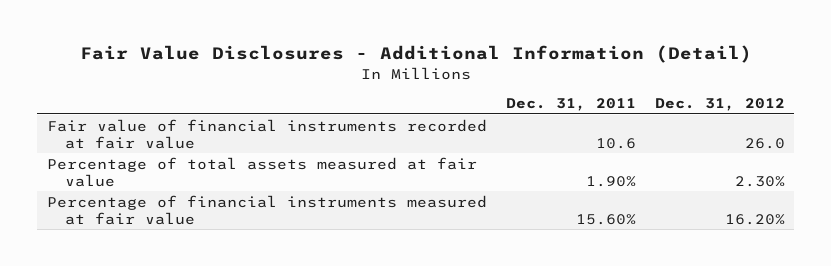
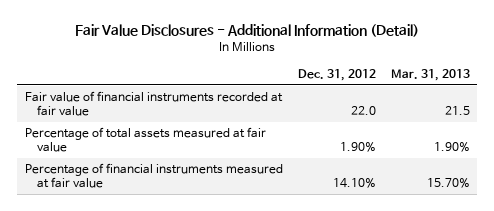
[505,98,636,112] Dec. 31, 2011 -> none
none -> [390,69,470,82] Mar. 31, 2013
[744,137,785,149] 26.0 -> [350,106,376,116] 22.0
[734,175,785,187] 2.30% -> [339,142,376,153] 1.90%
[724,213,785,225] 16.20% -> [332,178,376,189] 14.10%

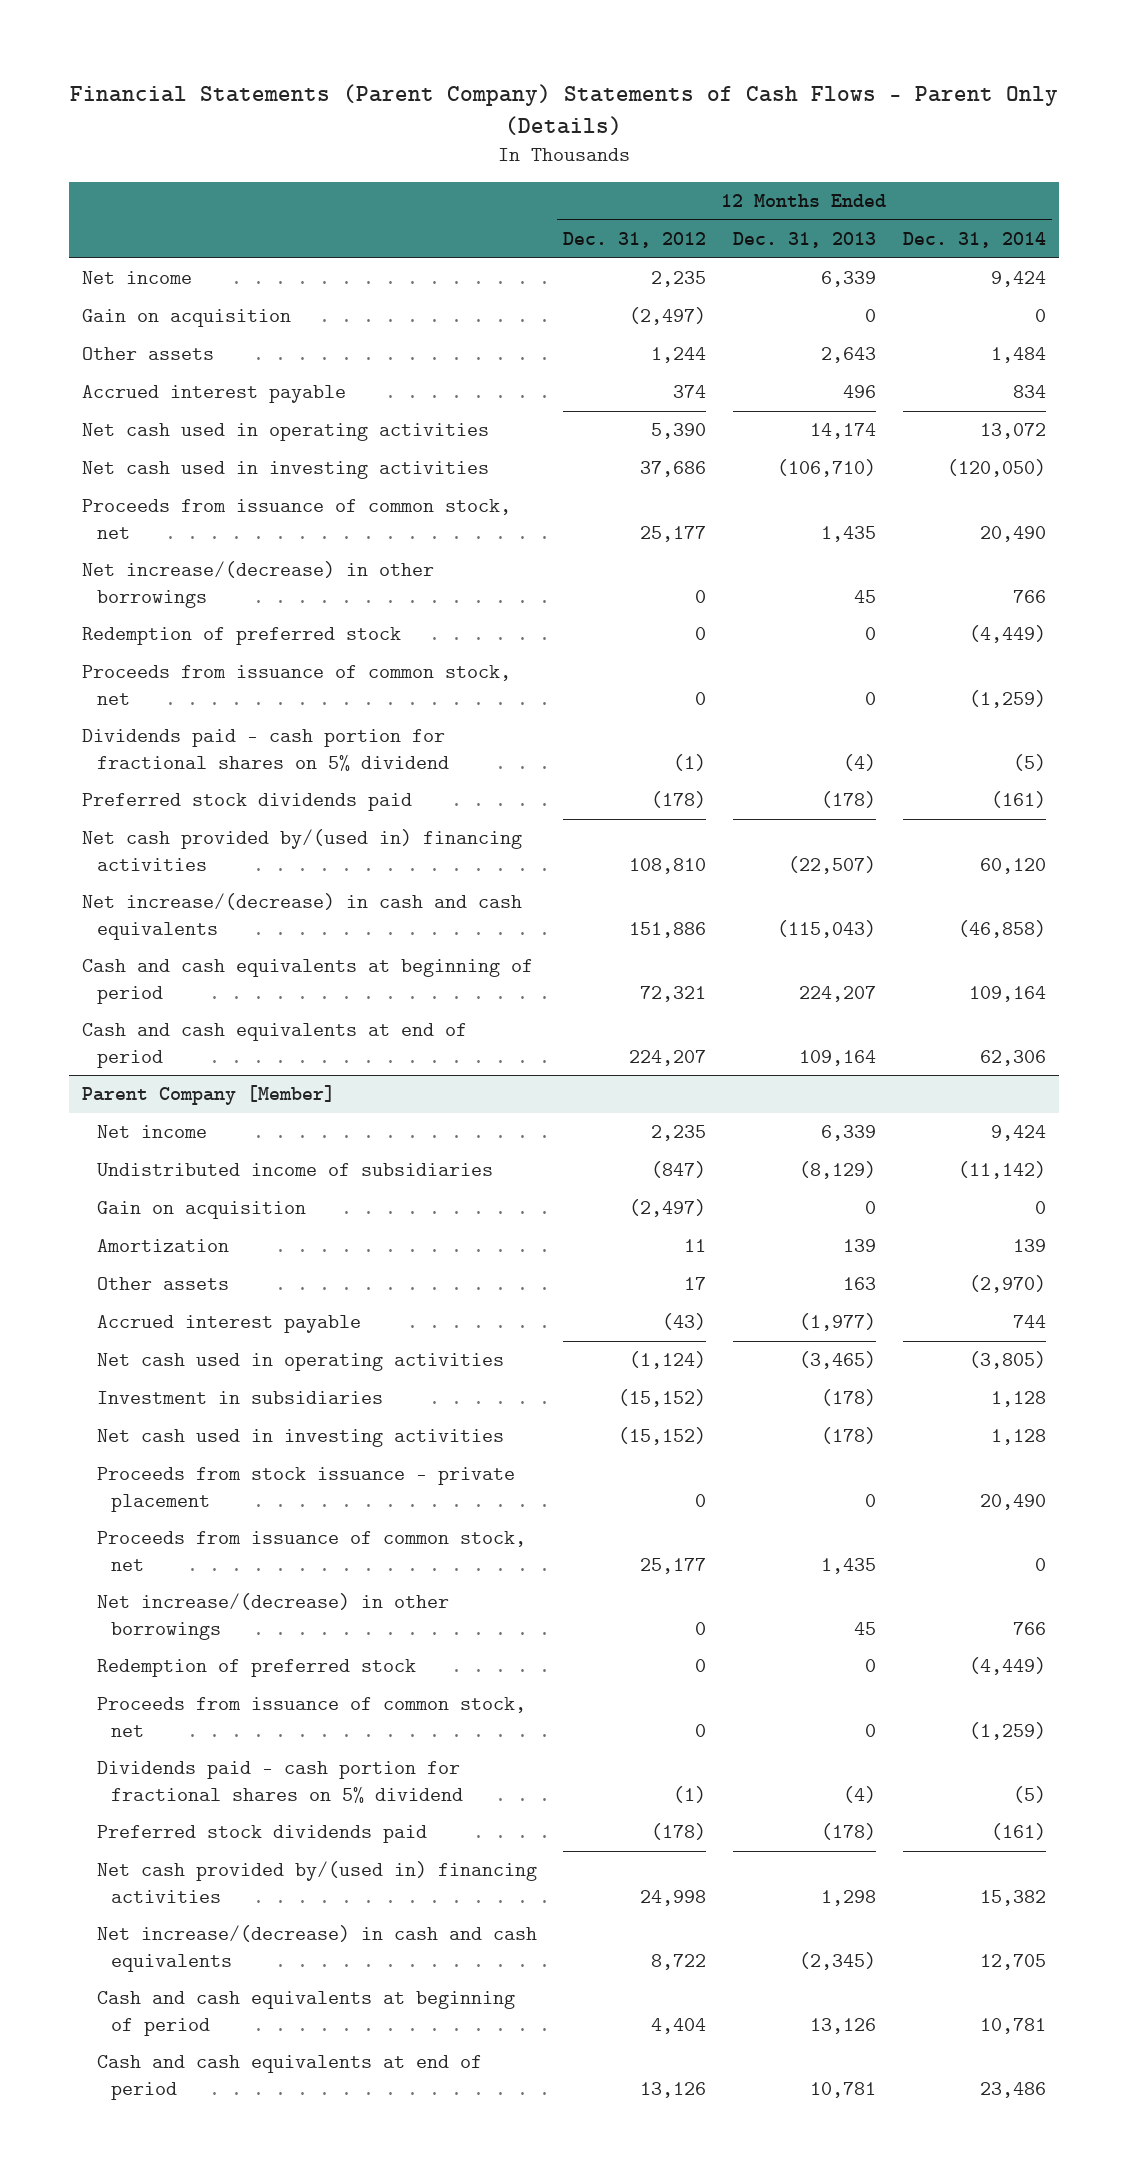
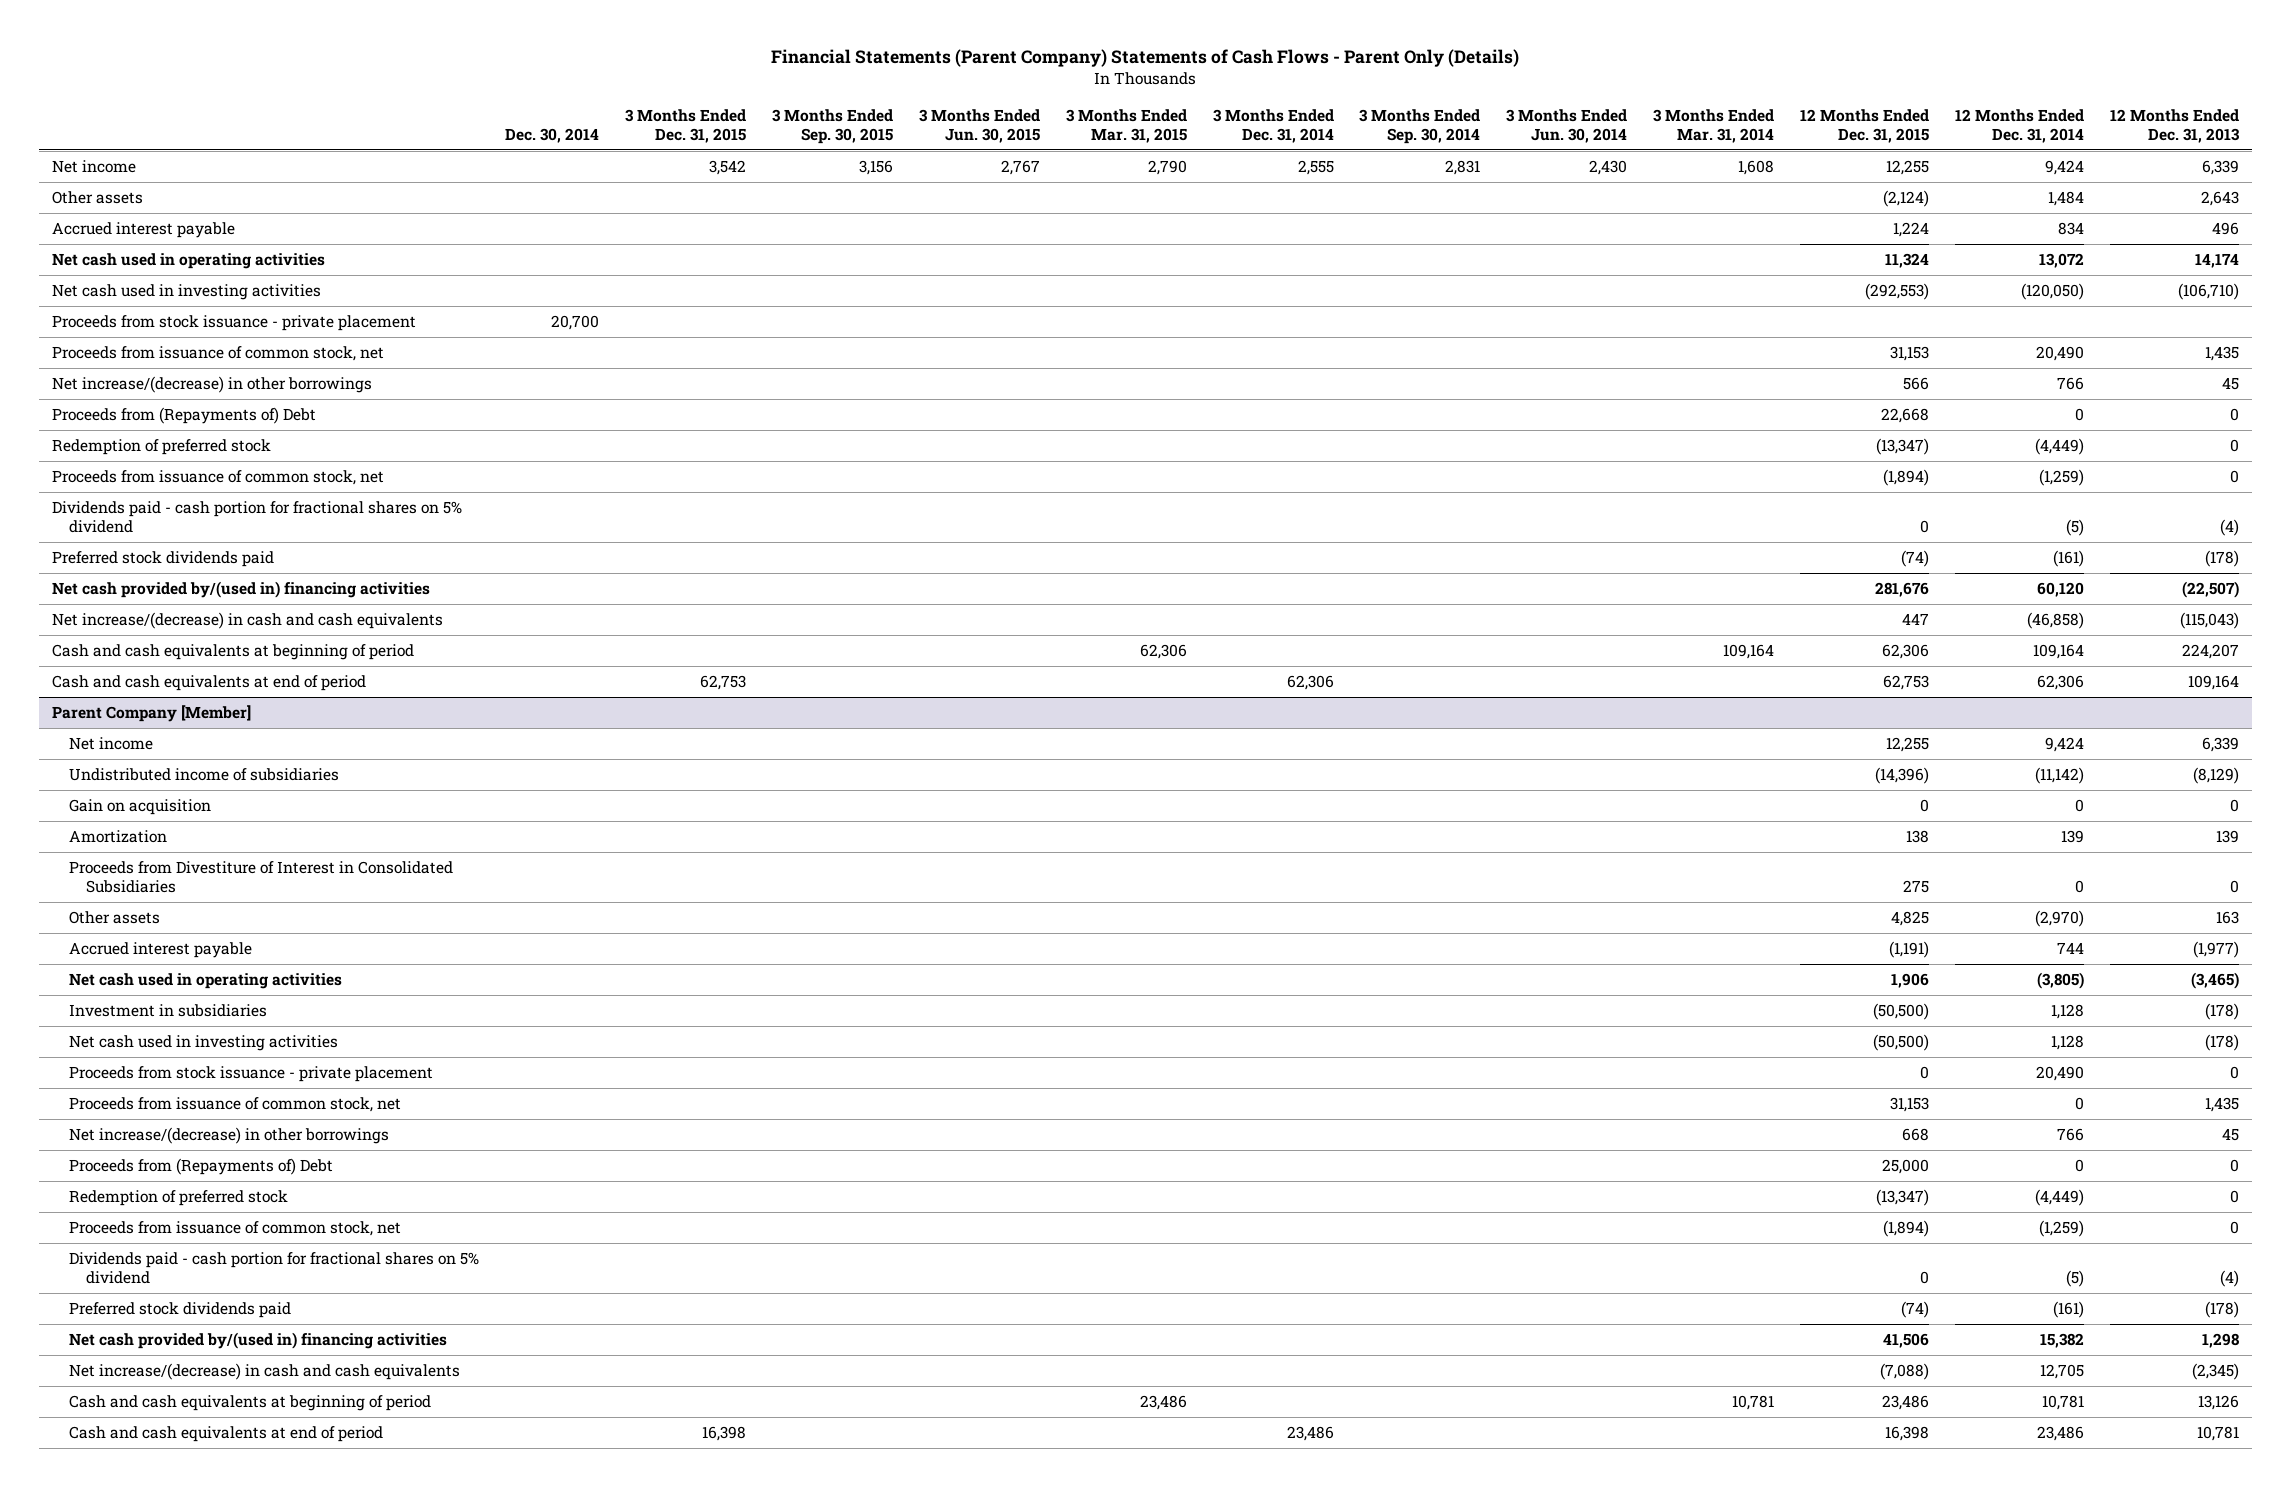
[563,231,707,248] Dec. 31, 2012 -> none
none -> [505,127,600,143] Dec. 30, 2014
none -> [625,108,747,143] 3 Months Ended Dec. 31, 2015
none -> [771,108,893,144] 3 Months Ended Sep. 30, 2015
none -> [918,108,1040,143] 3 Months Ended Jun. 30, 2015
none -> [1065,108,1187,143] 3 Months Ended Mar. 31, 2015
none -> [1212,108,1334,143] 3 Months Ended Dec. 31, 2014
none -> [1359,108,1481,144] 3 Months Ended Sep. 30, 2014
none -> [1506,108,1628,143] 3 Months Ended Jun. 30, 2014
none -> [1653,108,1775,143] 3 Months Ended Mar. 31, 2014
none -> [1800,108,1930,143] 12 Months Ended Dec. 31, 2015
[82,309,292,328] Gain on acquisition -> none
none -> [52,315,417,332] Proceeds from stock issuance - private placement
none -> [52,407,317,425] Proceeds from (Repayments of) Debt
none -> [69,861,454,894] Proceeds from Divestiture of Interest in Consolidated Subsidiaries
none -> [69,1158,334,1176] Proceeds from (Repayments of) Debt

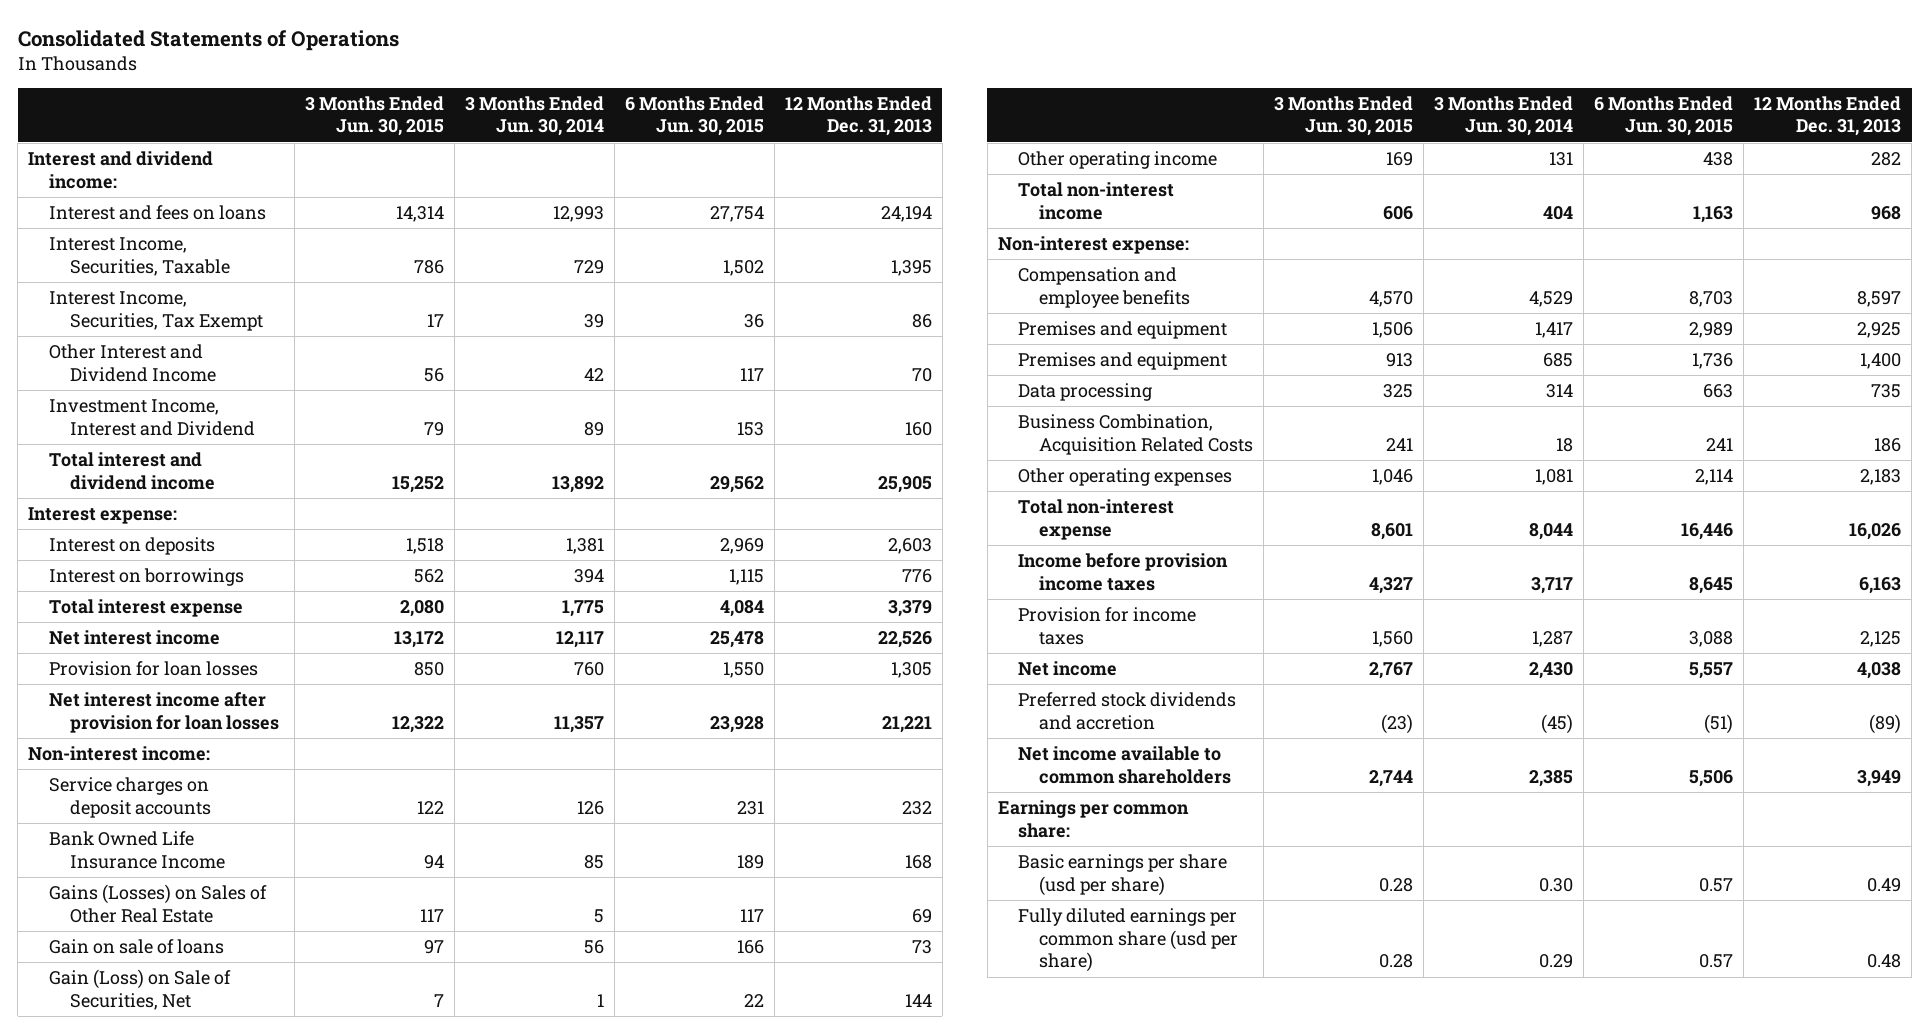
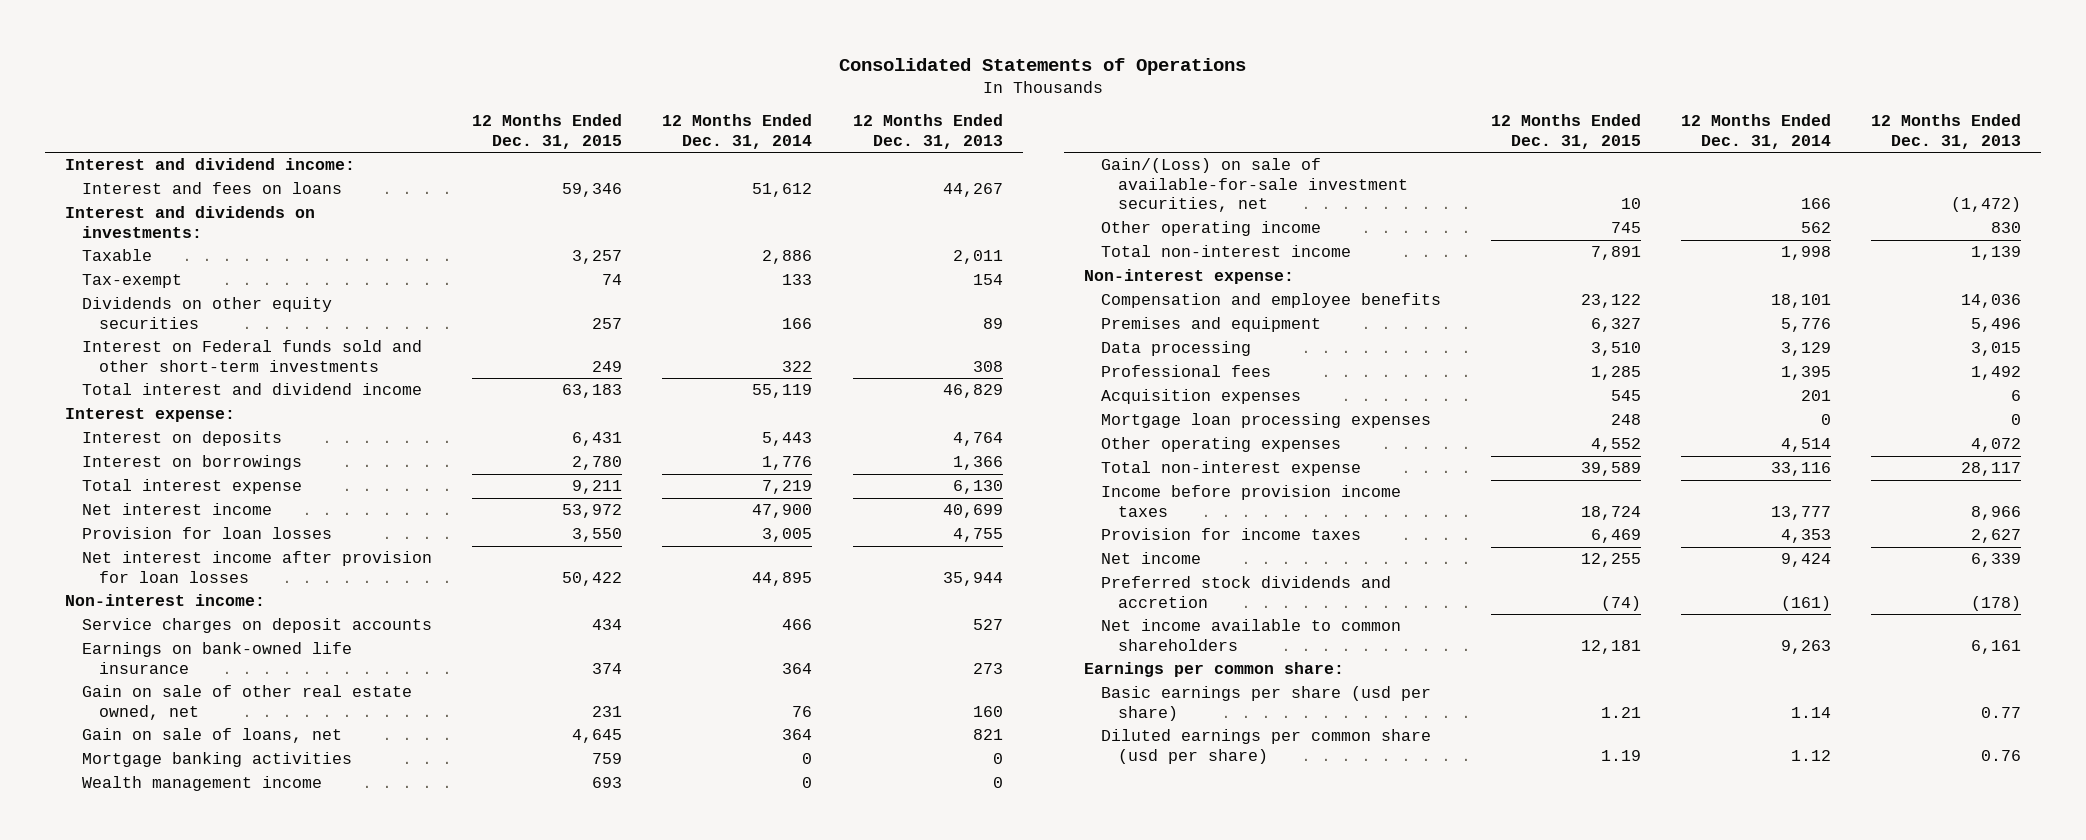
[304,95,444,137] 3 Months Ended Jun. 30, 2015 -> none
[464,95,604,137] 3 Months Ended Jun. 30, 2014 -> none
[624,95,764,137] 6 Months Ended Jun. 30, 2015 -> none
none -> [472,114,623,149] 12 Months Ended Dec. 31, 2015
none -> [662,114,813,149] 12 Months Ended Dec. 31, 2014
[880,206,932,223] 24,194 -> [942,183,1003,198] 44,267
none -> [65,206,316,238] Interest and dividends on investments:
[48,237,230,276] Interest Income, Securities, Taxable -> [82,249,153,262] Taxable
[890,259,932,276] 1,395 -> [952,250,1003,265] 2,011
[48,291,263,331] Interest Income, Securities, Tax Exempt -> [82,274,183,289] Tax-exempt
[911,313,932,328] 86 -> [972,274,1003,286] 154
[48,344,216,382] Other Interest and Dividend Income -> [82,297,333,329] Dividends on other equity securities
[911,367,932,382] 70 -> [982,317,1003,329] 89
[48,399,255,436] Investment Income, Interest and Dividend -> [82,340,423,372] Interest on Federal funds sold and other short-term investments
[904,421,932,436] 160 -> [972,360,1003,372] 308
[877,475,932,493] 25,905 -> [942,384,1003,399] 46,829
[887,538,932,555] 2,603 -> [952,432,1003,447] 4,764
[901,569,932,584] 776 -> [952,456,1003,471] 1,366
[887,600,932,618] 3,379 -> [952,480,1003,495] 6,130
[877,631,932,649] 22,526 -> [942,504,1003,519] 40,699
[890,662,932,679] 1,305 -> [952,528,1003,543] 4,755
[881,715,932,733] 21,221 -> [942,571,1003,586] 35,944
[901,800,932,815] 232 -> [972,619,1003,631] 527
[48,831,225,869] Bank Owned Life Insurance Income -> [82,642,353,674] Earnings on bank-owned life insurance
[904,854,932,869] 168 -> [972,662,1003,674] 273
[48,884,267,923] Gains (Losses) on Sales of Other Real Estate -> [82,685,413,720] Gain on sale of other real estate owned, net
[911,908,932,923] 69 -> [972,705,1003,717] 160
[48,939,224,955] Gain on sale of loans -> [82,728,343,744] Gain on sale of loans, net
[911,940,932,955] 73 -> [972,729,1003,741] 821
none -> [82,752,353,768] Mortgage banking activities
none -> [82,776,323,792] Wealth management income
[48,969,231,1010] Gain (Loss) on Sale of Securities, Net -> [1100,158,1408,213] Gain/(Loss) on sale of available-for-sale investment securities, net
[904,993,932,1007] 144 -> [1950,197,2021,213] (1,472)
[1871,152,1902,167] 282 -> [1990,222,2021,234] 830
[1871,205,1902,220] 968 -> [1970,246,2021,261] 1,139
[1018,352,1228,371] Premises and equipment -> none
[1018,414,1253,455] Business Combination, Acquisition Related Costs -> none
[1857,290,1902,307] 8,597 -> [1960,294,2021,309] 14,036
[1857,322,1902,339] 2,925 -> [1970,318,2021,333] 5,496
[1871,384,1902,399] 735 -> [1970,342,2021,357] 3,015
none -> [1100,365,1271,378] Professional fees
none -> [1100,389,1301,405] Acquisition expenses
none -> [1100,413,1431,429] Mortgage loan processing expenses
[1860,469,1902,486] 2,183 -> [1970,438,2021,453] 4,072
[1849,522,1902,540] 16,026 -> [1960,462,2021,477] 28,117
[1859,576,1902,594] 6,163 -> [1970,505,2021,520] 8,966
[1860,630,1902,647] 2,125 -> [1970,529,2021,544] 2,627
[1857,662,1902,680] 4,038 -> [1970,553,2021,568] 6,339
[1869,713,1902,734] (89) -> [1970,595,2021,611] (178)
[1857,769,1902,787] 3,949 -> [1970,639,2021,654] 6,161
[1867,877,1902,892] 0.49 -> [1980,706,2021,718] 0.77
[1018,908,1238,973] Fully diluted earnings per common share (usd per share) -> [1100,729,1431,764] Diluted earnings per common share (usd per share)
[1867,954,1902,969] 0.48 -> [1980,749,2021,761] 0.76

